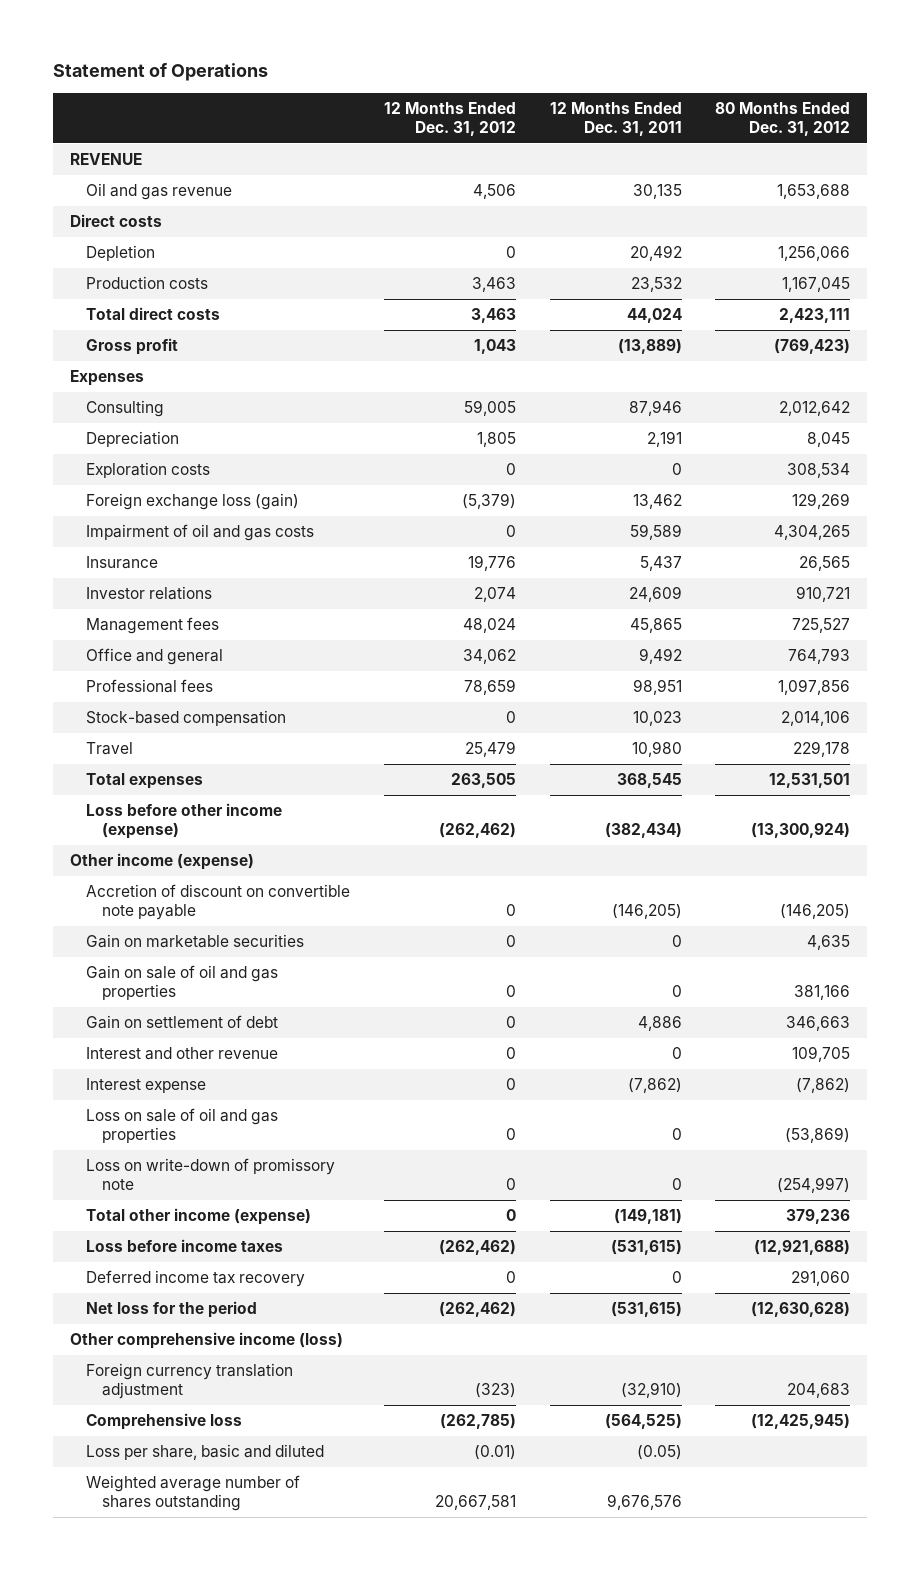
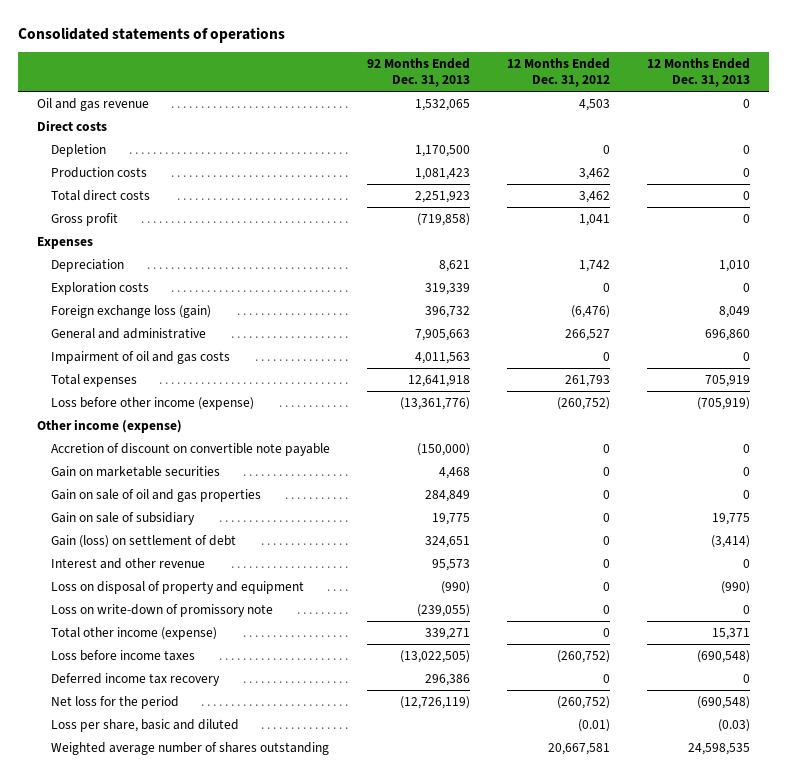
[53,63,269,82] Statement of Operations -> [17,26,285,43] Consolidated statements of operations
[549,102,682,137] 12 Months Ended Dec. 31, 2011 -> none
[715,102,851,137] 80 Months Ended Dec. 31, 2012 -> none
none -> [366,58,470,88] 92 Months Ended Dec. 31, 2013
none -> [647,58,751,88] 12 Months Ended Dec. 31, 2013
[70,153,143,166] REVENUE -> none
[472,184,516,200] 4,506 -> [579,98,611,111] 4,503
[471,277,516,293] 3,463 -> [579,167,611,180] 3,462
[470,308,516,324] 3,463 -> [579,190,611,203] 3,462
[473,339,516,355] 1,043 -> [579,213,611,226] 1,041
[86,400,165,418] Consulting -> none
[476,432,516,448] 1,805 -> [579,259,611,272] 1,742
[461,493,516,510] (5,379) -> [571,304,611,318] (6,476)
none -> [50,327,206,339] General and administrative
[86,556,159,570] Insurance -> none
[86,586,213,601] Investor relations -> none
[86,617,220,635] Management fees -> none
[86,648,224,666] Office and general -> none
[86,679,214,694] Professional fees -> none
[86,710,287,727] Stock-based compensation -> none
[86,742,134,756] Travel -> none
[450,773,516,789] 263,505 -> [565,374,611,387] 261,793
[438,823,516,839] (262,462) -> [557,396,611,410] (260,752)
none -> [50,511,195,525] Gain on sale of subsidiary
[86,1015,279,1030] Gain on settlement of debt -> [50,534,236,548] Gain (loss) on settlement of debt
[86,1078,207,1094] Interest expense -> none
[86,1108,279,1144] Loss on sale of oil and gas properties -> none
none -> [50,580,304,594] Loss on disposal of property and equipment
[438,1240,516,1256] (262,462) -> [557,649,611,663] (260,752)
[70,1332,344,1350] Other comprehensive income (loss) -> none
[86,1363,294,1400] Foreign currency translation adjustment -> none
[86,1413,243,1431] Comprehensive loss -> none
[438,1302,516,1318] (262,462) -> [557,695,611,709] (260,752)

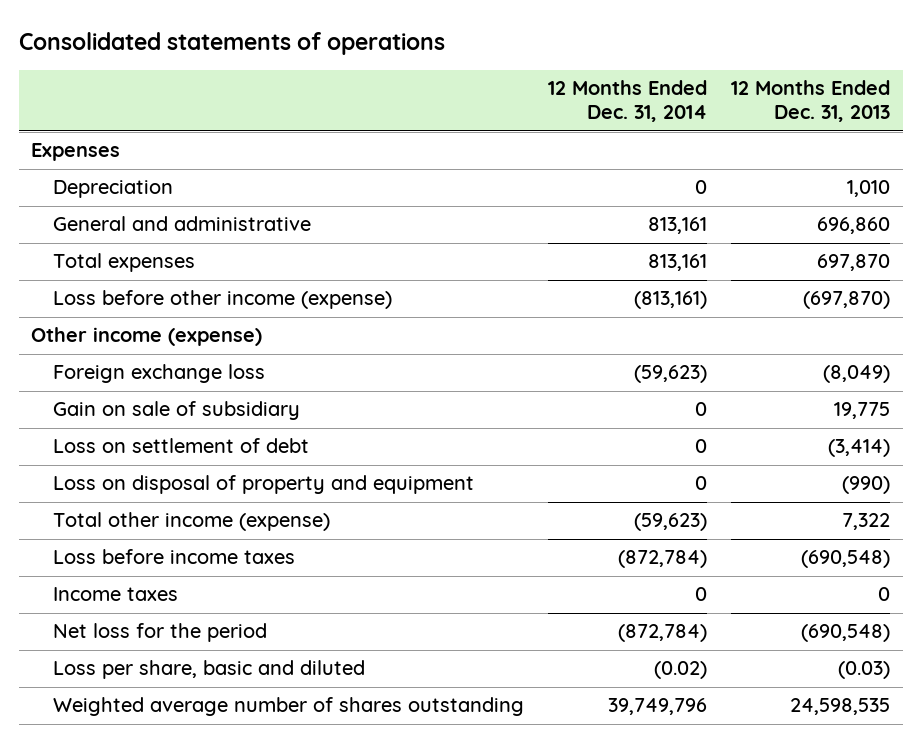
[366,58,470,88] 92 Months Ended Dec. 31, 2013 -> none
[507,58,611,88] 12 Months Ended Dec. 31, 2012 -> none
none -> [547,80,707,123] 12 Months Ended Dec. 31, 2014
[36,97,149,111] Oil and gas revenue -> none
[36,119,107,131] Direct costs -> none
[50,143,106,157] Depletion -> none
[50,166,147,178] Production costs -> none
[50,189,150,201] Total direct costs -> none
[50,212,118,226] Gross profit -> none
[50,281,149,295] Exploration costs -> none
[50,304,211,318] Foreign exchange loss (gain) -> none
[50,350,230,364] Impairment of oil and gas costs -> none
[705,374,751,387] 705,919 -> [817,254,891,272] 697,870
[697,396,751,410] (705,919) -> [803,291,891,310] (697,870)
[50,442,330,456] Accretion of discount on convertible note payable -> none
[50,465,220,477] Gain on marketable securities -> none
[50,488,261,502] Gain on sale of oil and gas properties -> none
none -> [52,364,265,384] Foreign exchange loss
[50,557,205,569] Interest and other revenue -> none
[50,534,236,548] Gain (loss) on settlement of debt -> [52,438,309,454] Loss on settlement of debt
[50,603,273,617] Loss on write-down of promissory note -> none
[712,627,751,640] 15,371 -> [842,513,891,531] 7,322
[50,672,220,686] Deferred income tax recovery -> [52,587,178,602] Income taxes

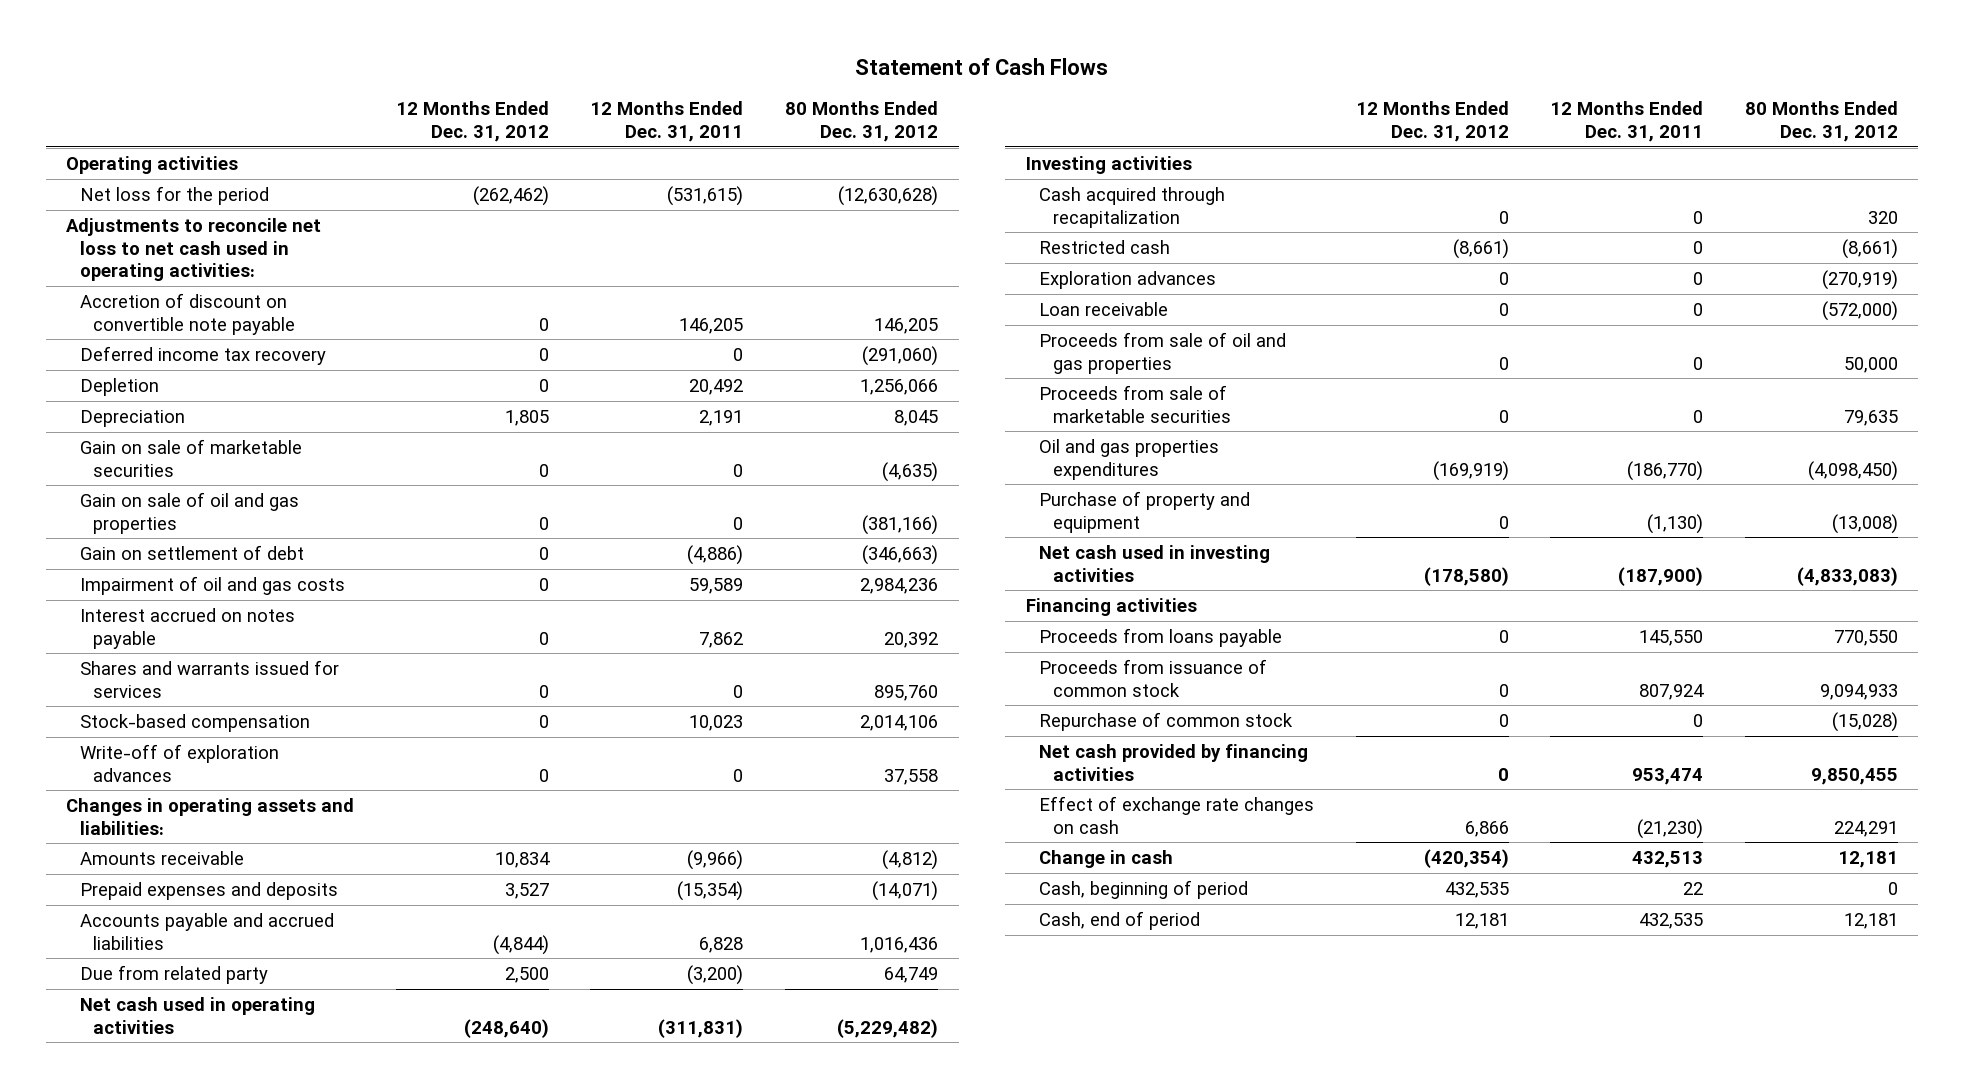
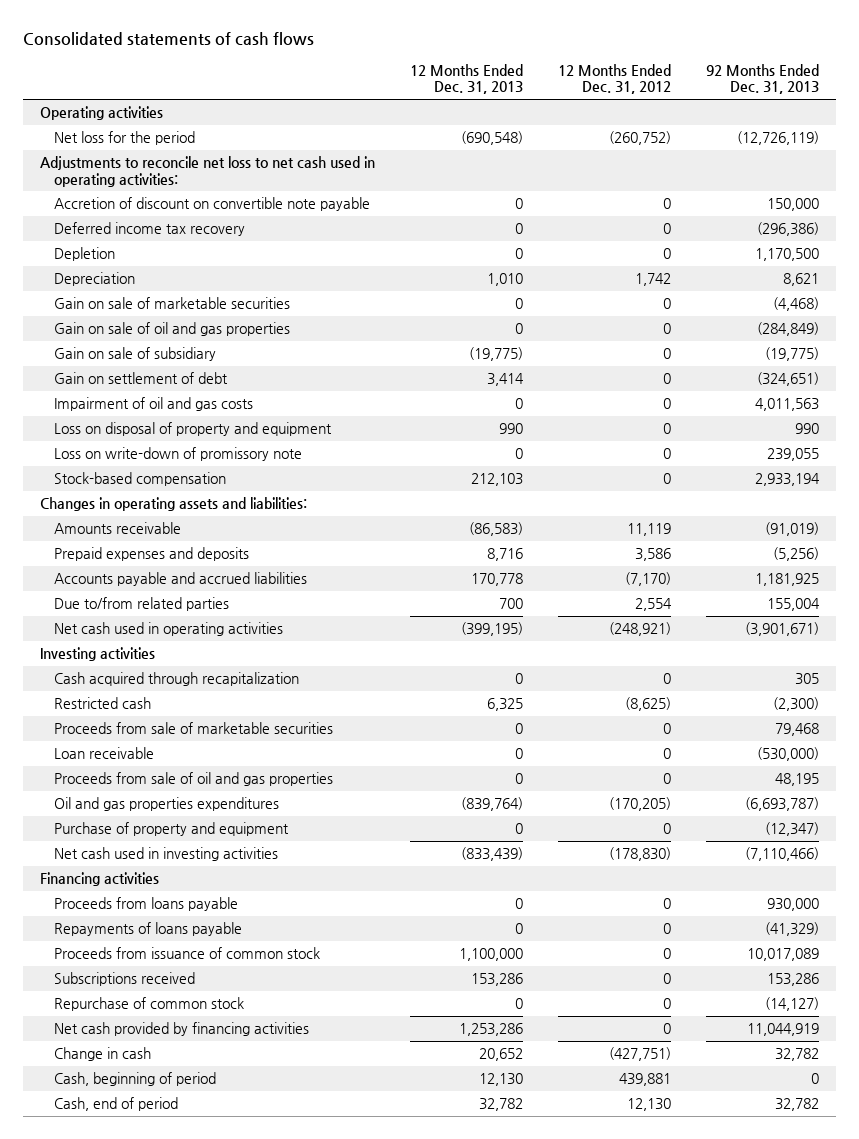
[854,57,1108,75] Statement of Cash Flows -> [23,32,315,47] Consolidated statements of cash flows
[590,101,744,142] 12 Months Ended Dec. 31, 2011 -> none
[784,101,938,142] 80 Months Ended Dec. 31, 2012 -> none
none -> [410,64,524,95] 12 Months Ended Dec. 31, 2013
none -> [705,64,819,95] 92 Months Ended Dec. 31, 2013
[473,186,550,207] (262,462) -> [608,131,671,146] (260,752)
[505,410,550,427] 1,805 -> [634,273,671,287] 1,742
none -> [54,347,217,362] Gain on sale of subsidiary
[79,608,295,649] Interest accrued on notes payable -> none
[79,660,339,698] Shares and warrants issued for services -> none
none -> [54,422,333,437] Loss on disposal of property and equipment
none -> [54,447,303,462] Loss on write-down of promissory note
[79,744,279,782] Write-off of exploration advances -> none
[495,852,551,869] 10,834 -> [626,523,671,537] 11,119
[505,883,550,900] 3,527 -> [634,548,671,562] 3,586
[493,934,550,955] (4,844) -> [624,572,671,587] (7,170)
[79,965,268,985] Due from related party -> [54,597,230,612] Due to/from related parties
[505,967,550,984] 2,500 -> [634,598,672,612] 2,554
[464,1018,550,1038] (248,640) -> [608,622,671,637] (248,921)
[1039,271,1217,290] Exploration advances -> none
[1452,239,1509,260] (8,661) -> [624,697,671,712] (8,625)
[1039,385,1231,423] Proceeds from sale of marketable securities -> [54,722,334,735] Proceeds from sale of marketable securities
[1432,460,1509,481] (169,919) -> [608,797,671,812] (170,205)
[1423,566,1509,586] (178,580) -> [608,847,671,862] (178,830)
none -> [54,922,243,937] Repayments of loans payable
none -> [54,972,196,987] Subscriptions received
[1039,796,1315,834] Effect of exchange rate changes on cash -> none
[1423,849,1509,869] (420,354) -> [608,1047,671,1062] (427,751)
[1444,882,1509,899] 432,535 -> [618,1073,671,1087] 439,881
[1454,913,1509,930] 12,181 -> [626,1098,671,1112] 12,130

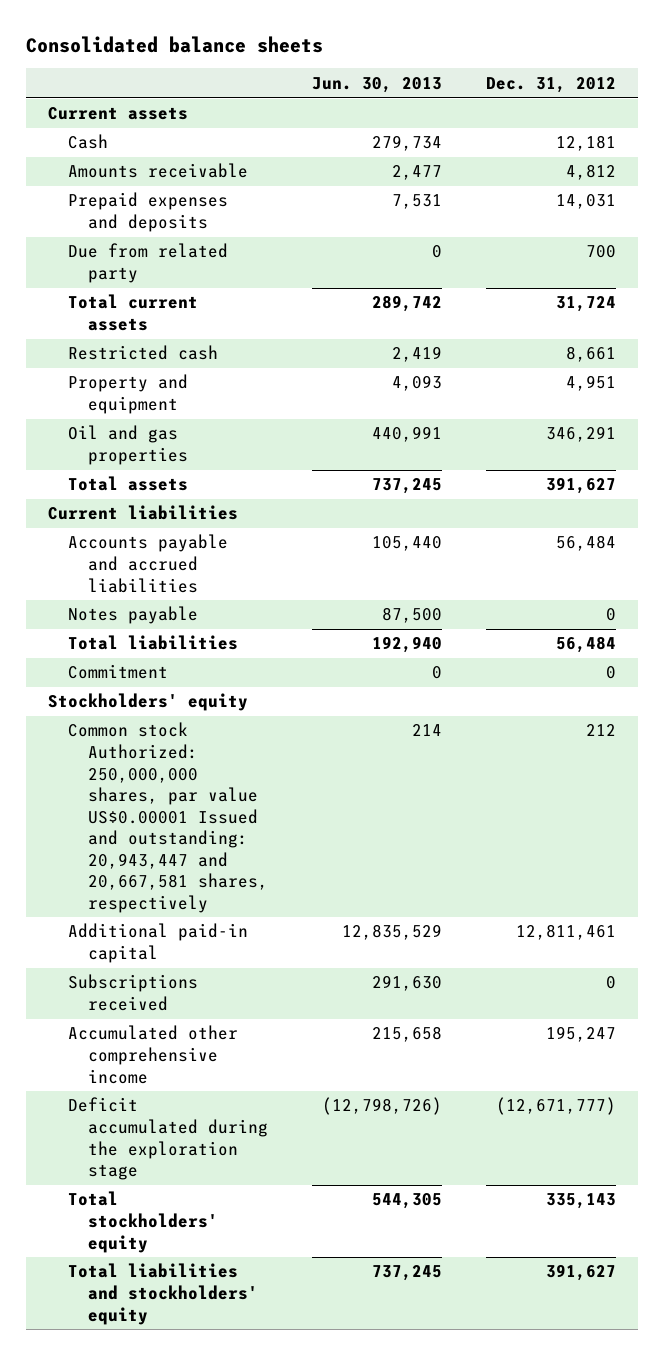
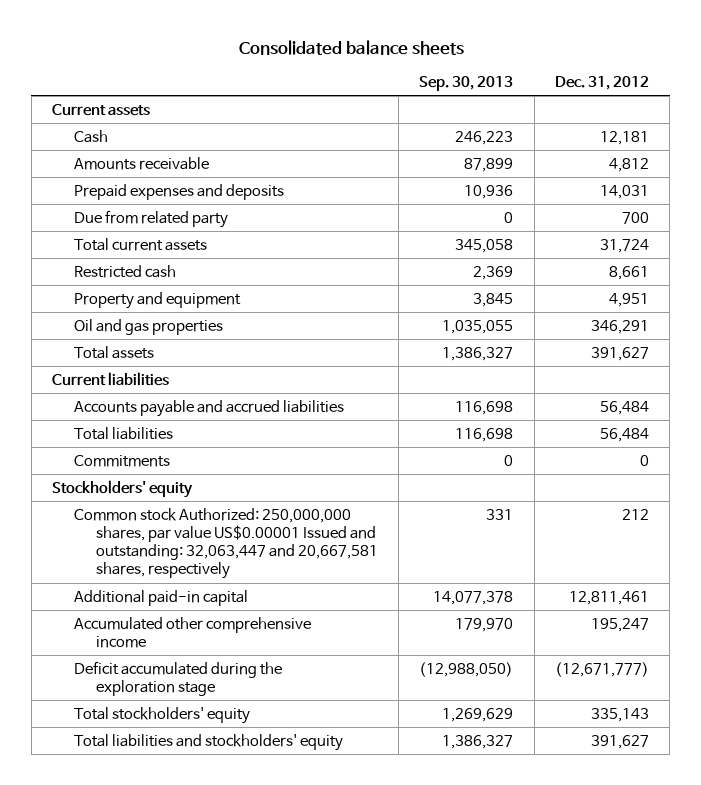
[311,76,442,93] Jun. 30, 2013 -> none
none -> [419,76,514,92] Sep. 30, 2013
[67,606,198,625] Notes payable -> none
[67,664,168,680] Commitment -> [74,454,171,467] Commitments
[67,722,268,913] Common stock Authorized: 250,000,000 shares, par value US$0.00001 Issued and outstanding: 20,943,447 and 20,667,581 shares, respectively -> [74,507,378,580] Common stock Authorized: 250,000,000 shares, par value US$0.00001 Issued and outstanding: 32,063,447 and 20,667,581 shares, respectively
[67,974,198,1012] Subscriptions received -> none

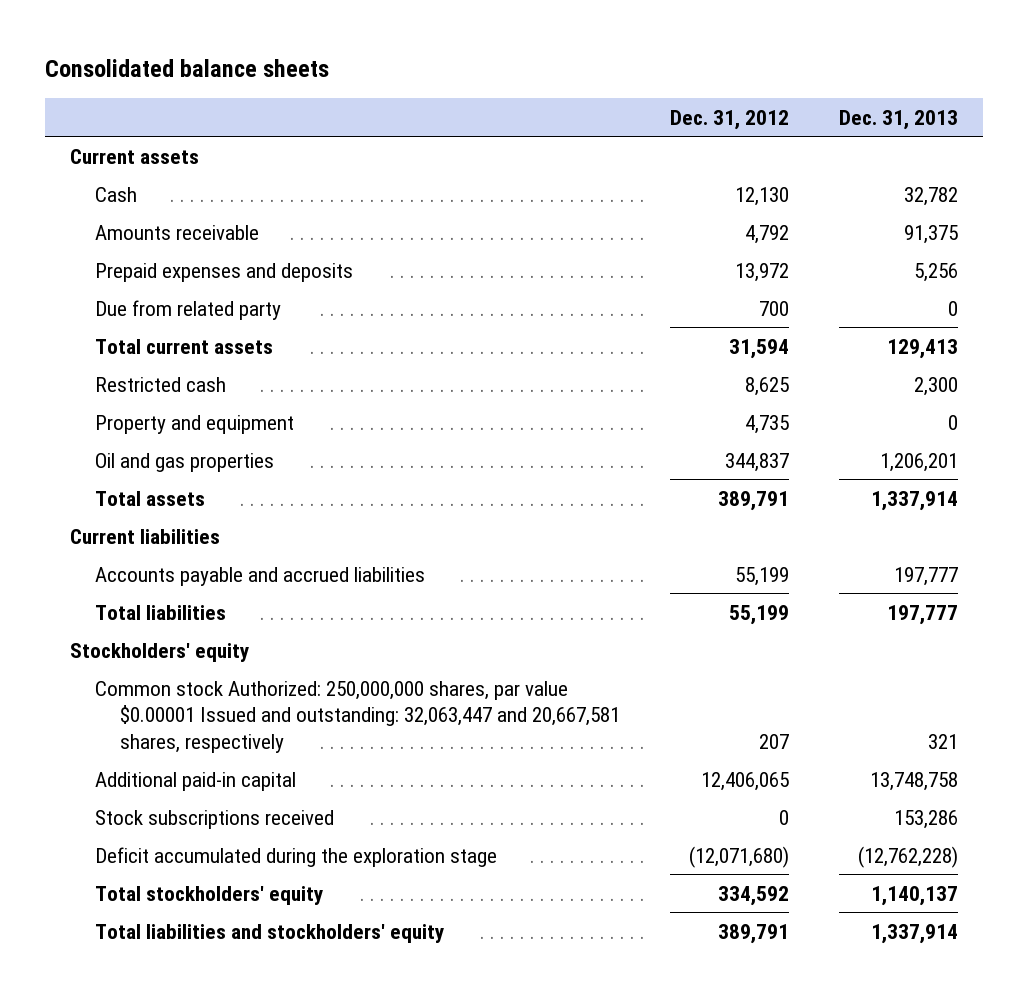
[419,76,514,92] Sep. 30, 2013 -> none
none -> [838,109,958,130] Dec. 31, 2013
[599,130,649,145] 12,181 -> [734,186,789,206] 12,130
[608,157,649,172] 4,812 -> [744,224,789,244] 4,792
[599,184,649,199] 14,031 -> [734,262,789,282] 13,972
[599,238,649,253] 31,724 -> [728,338,789,359] 31,594
[608,265,649,280] 8,661 -> [744,376,789,396] 8,625
[608,292,649,307] 4,951 -> [744,414,789,434] 4,735
[590,319,649,334] 346,291 -> [724,452,789,472] 344,837
[590,346,649,361] 391,627 -> [717,490,789,511] 389,791
[74,454,171,467] Commitments -> none
[599,400,649,415] 56,484 -> [734,566,789,586] 55,199
[599,427,649,442] 56,484 -> [728,604,789,625] 55,199
[74,616,312,649] Accumulated other comprehensive income -> none
[74,507,378,580] Common stock Authorized: 250,000,000 shares, par value US$0.00001 Issued and outstanding: 32,063,447 and 20,667,581 shares, respectively -> [94,680,620,753] Common stock Authorized: 250,000,000 shares, par value $0.00001 Issued and outstanding: 32,063,447 and 20,667,581 shares, respectively
[621,508,649,520] 212 -> [758,733,789,749] 207
[568,590,649,605] 12,811,461 -> [700,771,789,791] 12,406,065
none -> [94,809,334,829] Stock subscriptions received
[554,661,649,677] (12,671,777) -> [688,845,789,868] (12,071,680)
[590,707,649,722] 335,143 -> [717,885,789,906] 334,592
[590,734,649,749] 391,627 -> [717,923,789,944] 389,791

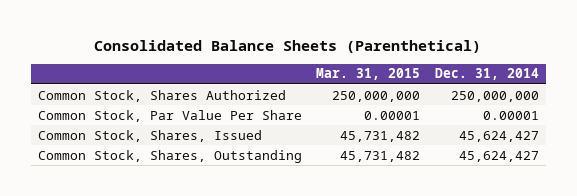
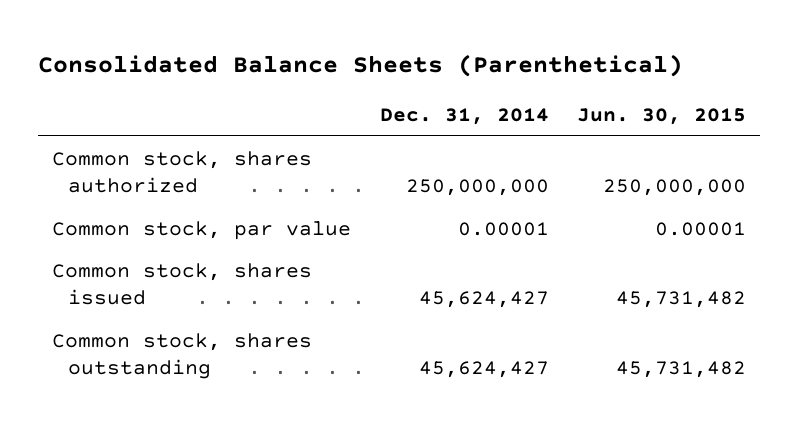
[316,68,421,81] Mar. 31, 2015 -> none
none -> [577,107,747,125] Jun. 30, 2015
[37,89,286,102] Common Stock, Shares Authorized -> [52,150,313,194] Common stock, shares authorized
[37,109,302,122] Common Stock, Par Value Per Share -> [52,220,352,240] Common stock, par value
[37,129,262,142] Common Stock, Shares, Issued -> [52,262,313,306] Common stock, shares issued
[37,149,302,163] Common Stock, Shares, Outstanding -> [52,332,313,380] Common stock, shares outstanding

